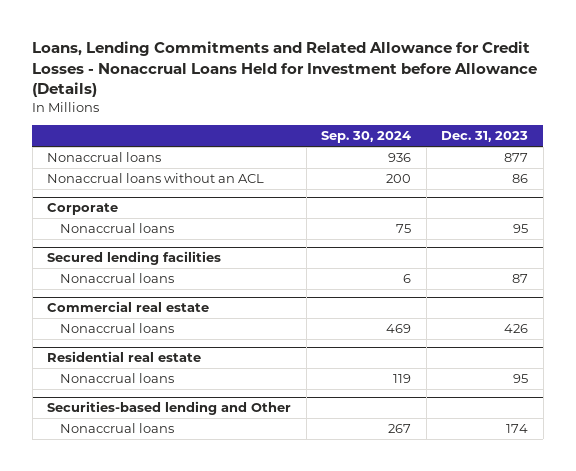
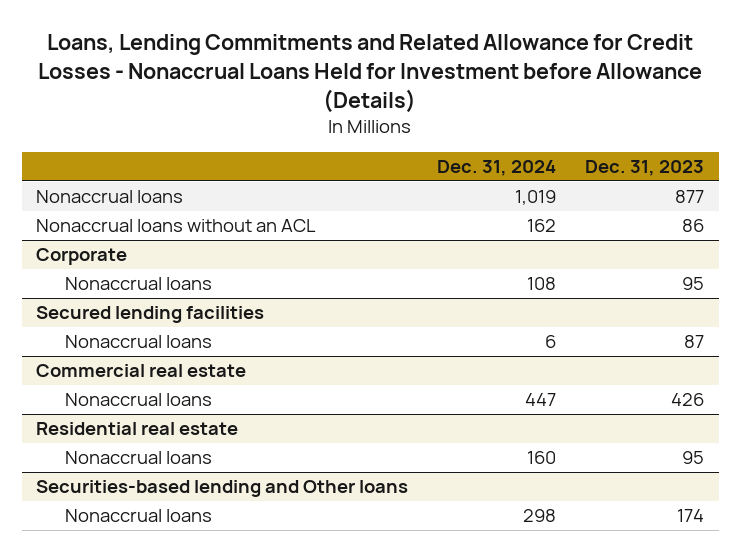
[321,131,412,144] Sep. 30, 2024 -> none
none -> [437,159,557,176] Dec. 31, 2024
[47,401,292,416] Securities-based lending and Other -> [36,480,409,498] Securities-based lending and Other loans

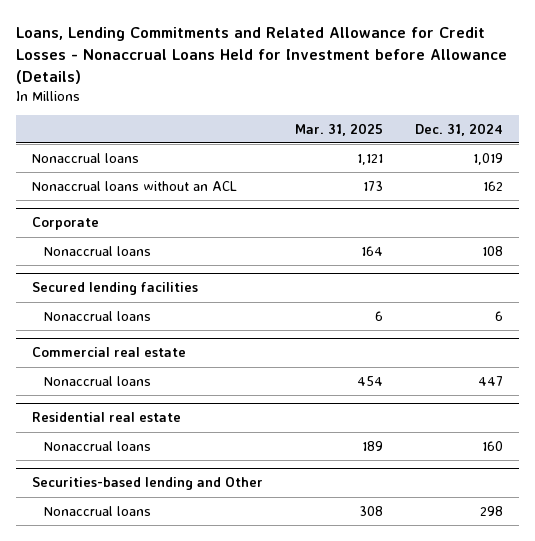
[585,159,705,176] Dec. 31, 2023 -> none
none -> [295,122,384,136] Mar. 31, 2025
[36,480,409,498] Securities-based lending and Other loans -> [32,477,264,491] Securities-based lending and Other

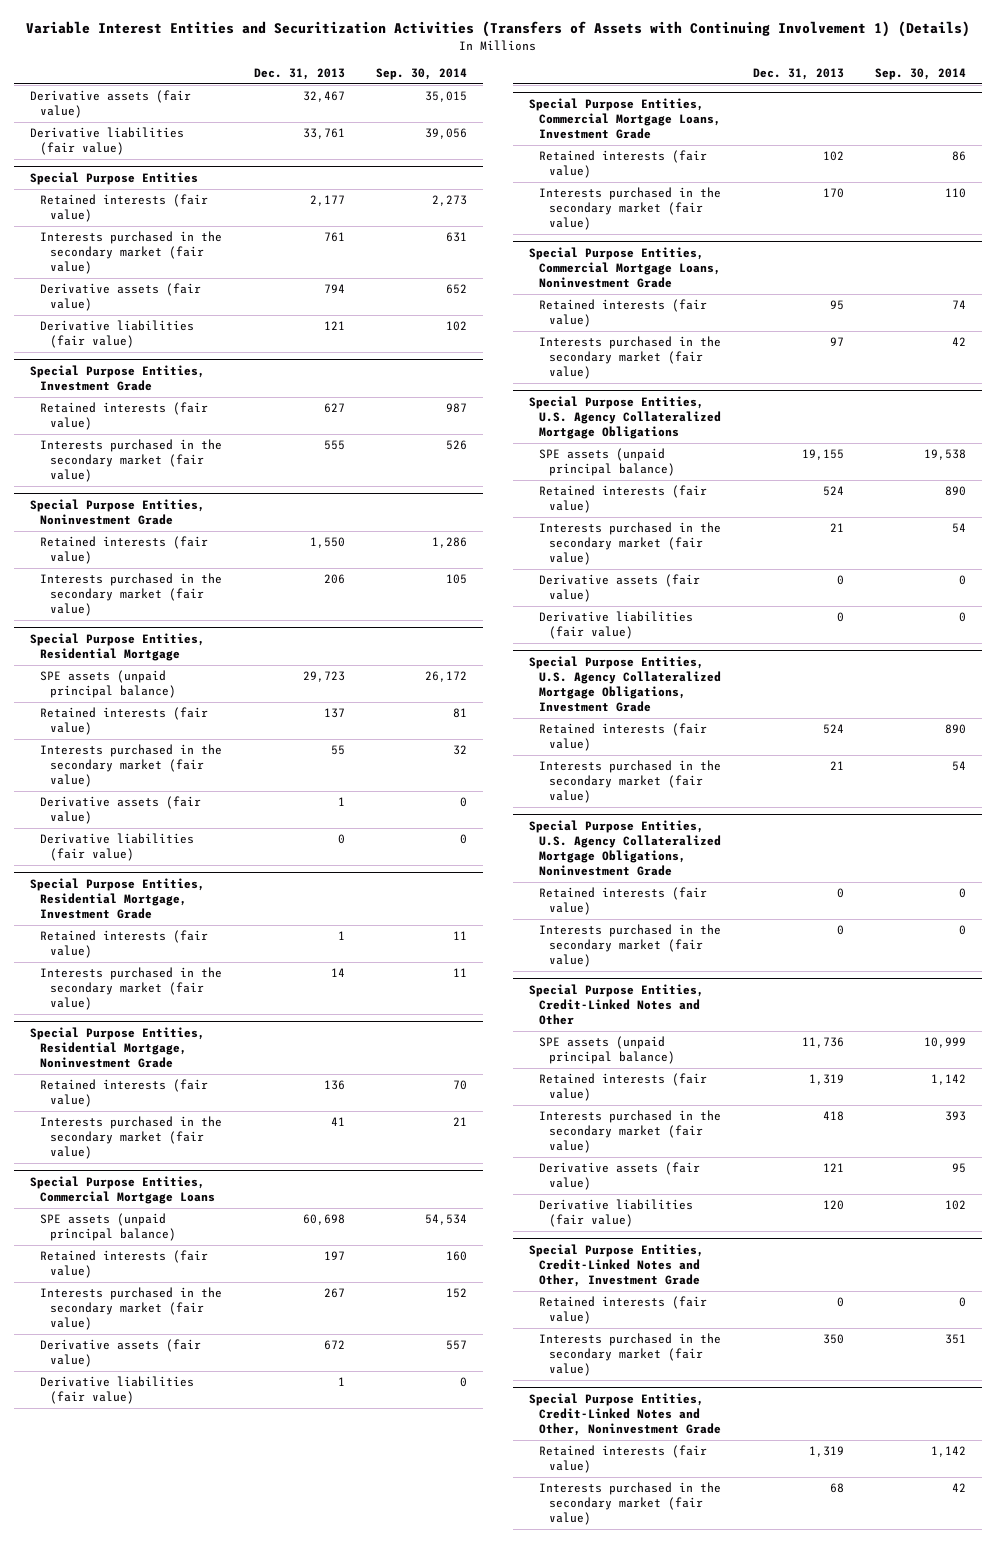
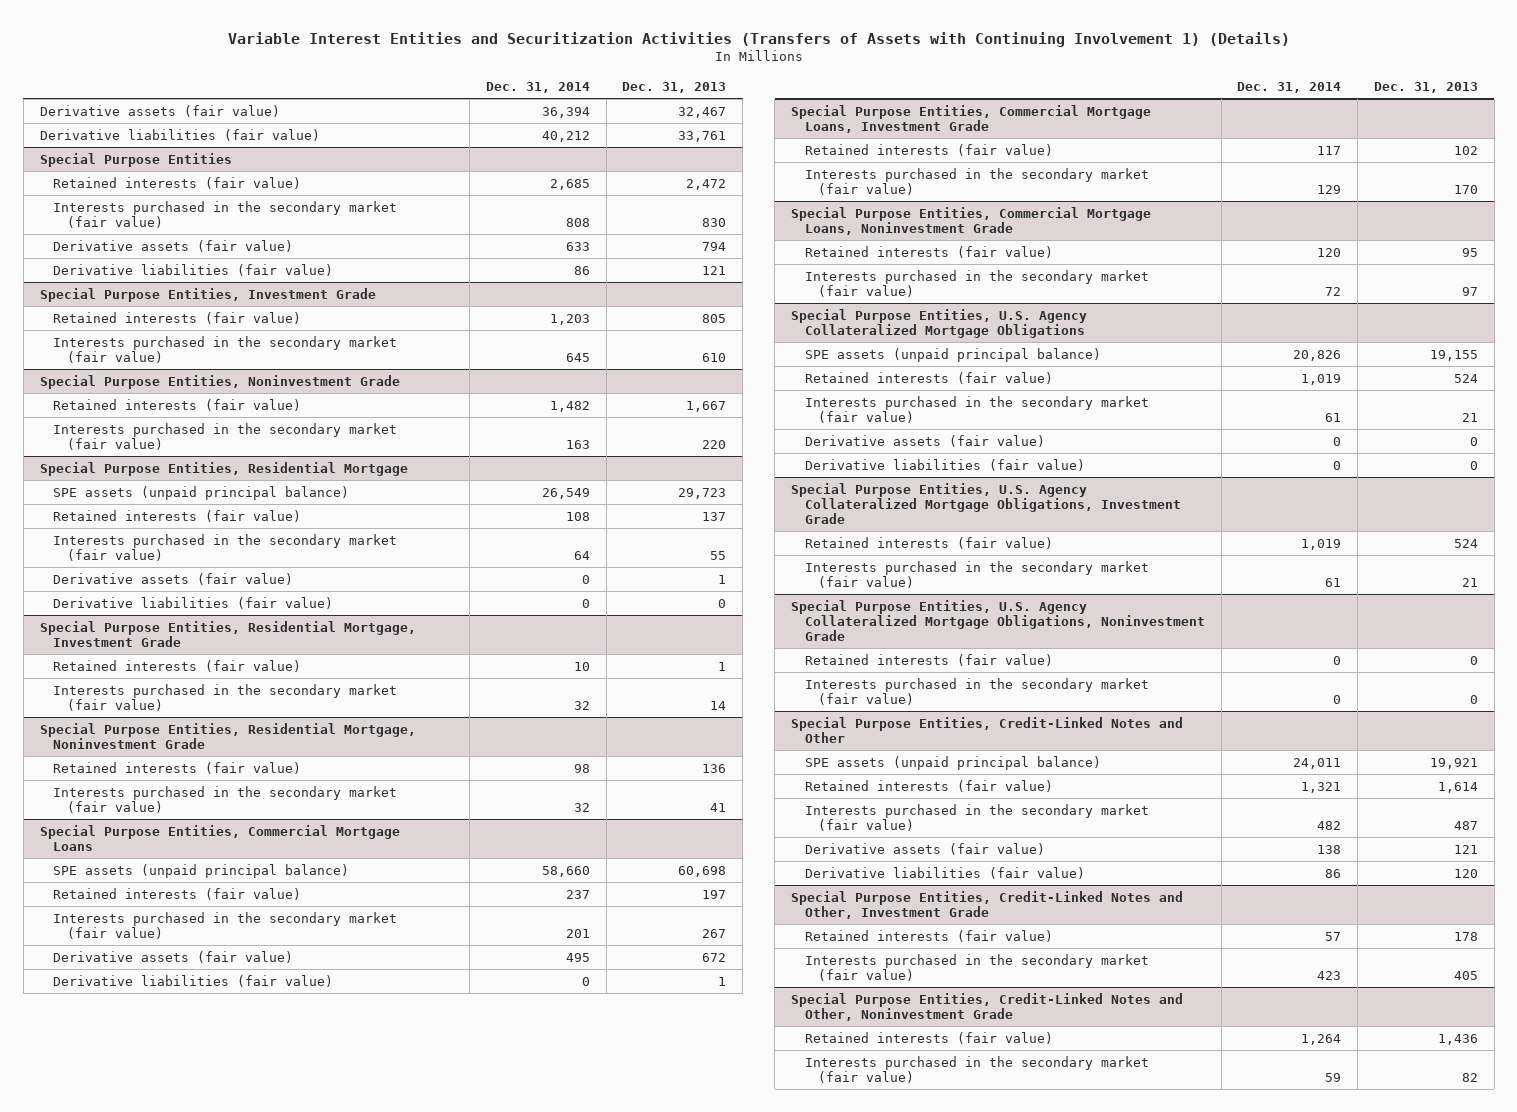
[376,67,468,80] Sep. 30, 2014 -> none
none -> [485,81,590,93] Dec. 31, 2014
[309,195,345,207] 2,177 -> [686,178,727,190] 2,472
[323,232,345,243] 761 -> [702,217,727,227] 830
[323,403,345,414] 627 -> [702,313,727,323] 805
[323,440,345,451] 555 -> [702,352,727,362] 610
[309,537,345,549] 1,550 -> [686,400,727,412] 1,667
[323,574,345,585] 206 -> [702,439,727,449] 220
[801,1037,844,1049] 11,736 -> [1429,757,1478,769] 19,921
[808,1074,844,1086] 1,319 -> [1437,781,1478,793] 1,614
[822,1111,844,1122] 418 -> [1453,820,1478,830] 487
[836,1297,844,1308] 0 -> [1453,931,1478,941] 178
[822,1334,844,1345] 350 -> [1453,970,1478,980] 405
[808,1446,844,1458] 1,319 -> [1437,1033,1478,1045] 1,436
[829,1483,844,1494] 68 -> [1461,1072,1478,1082] 82

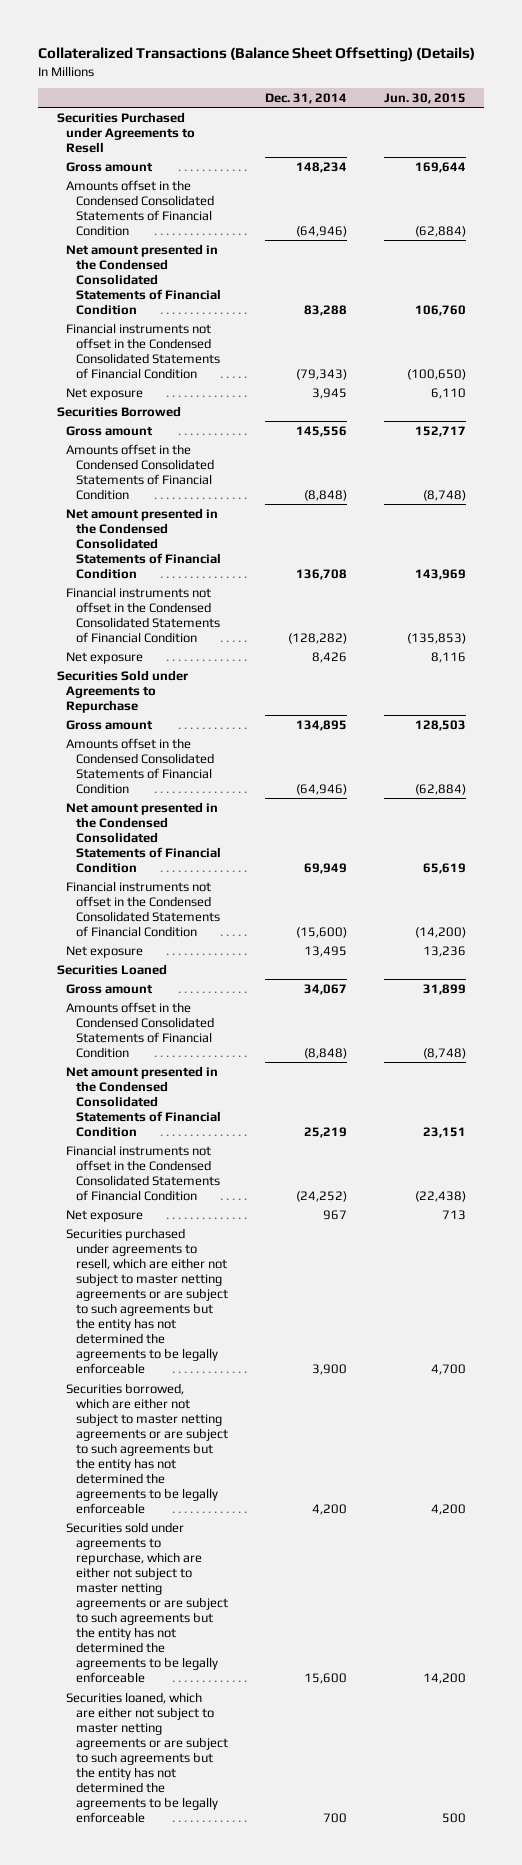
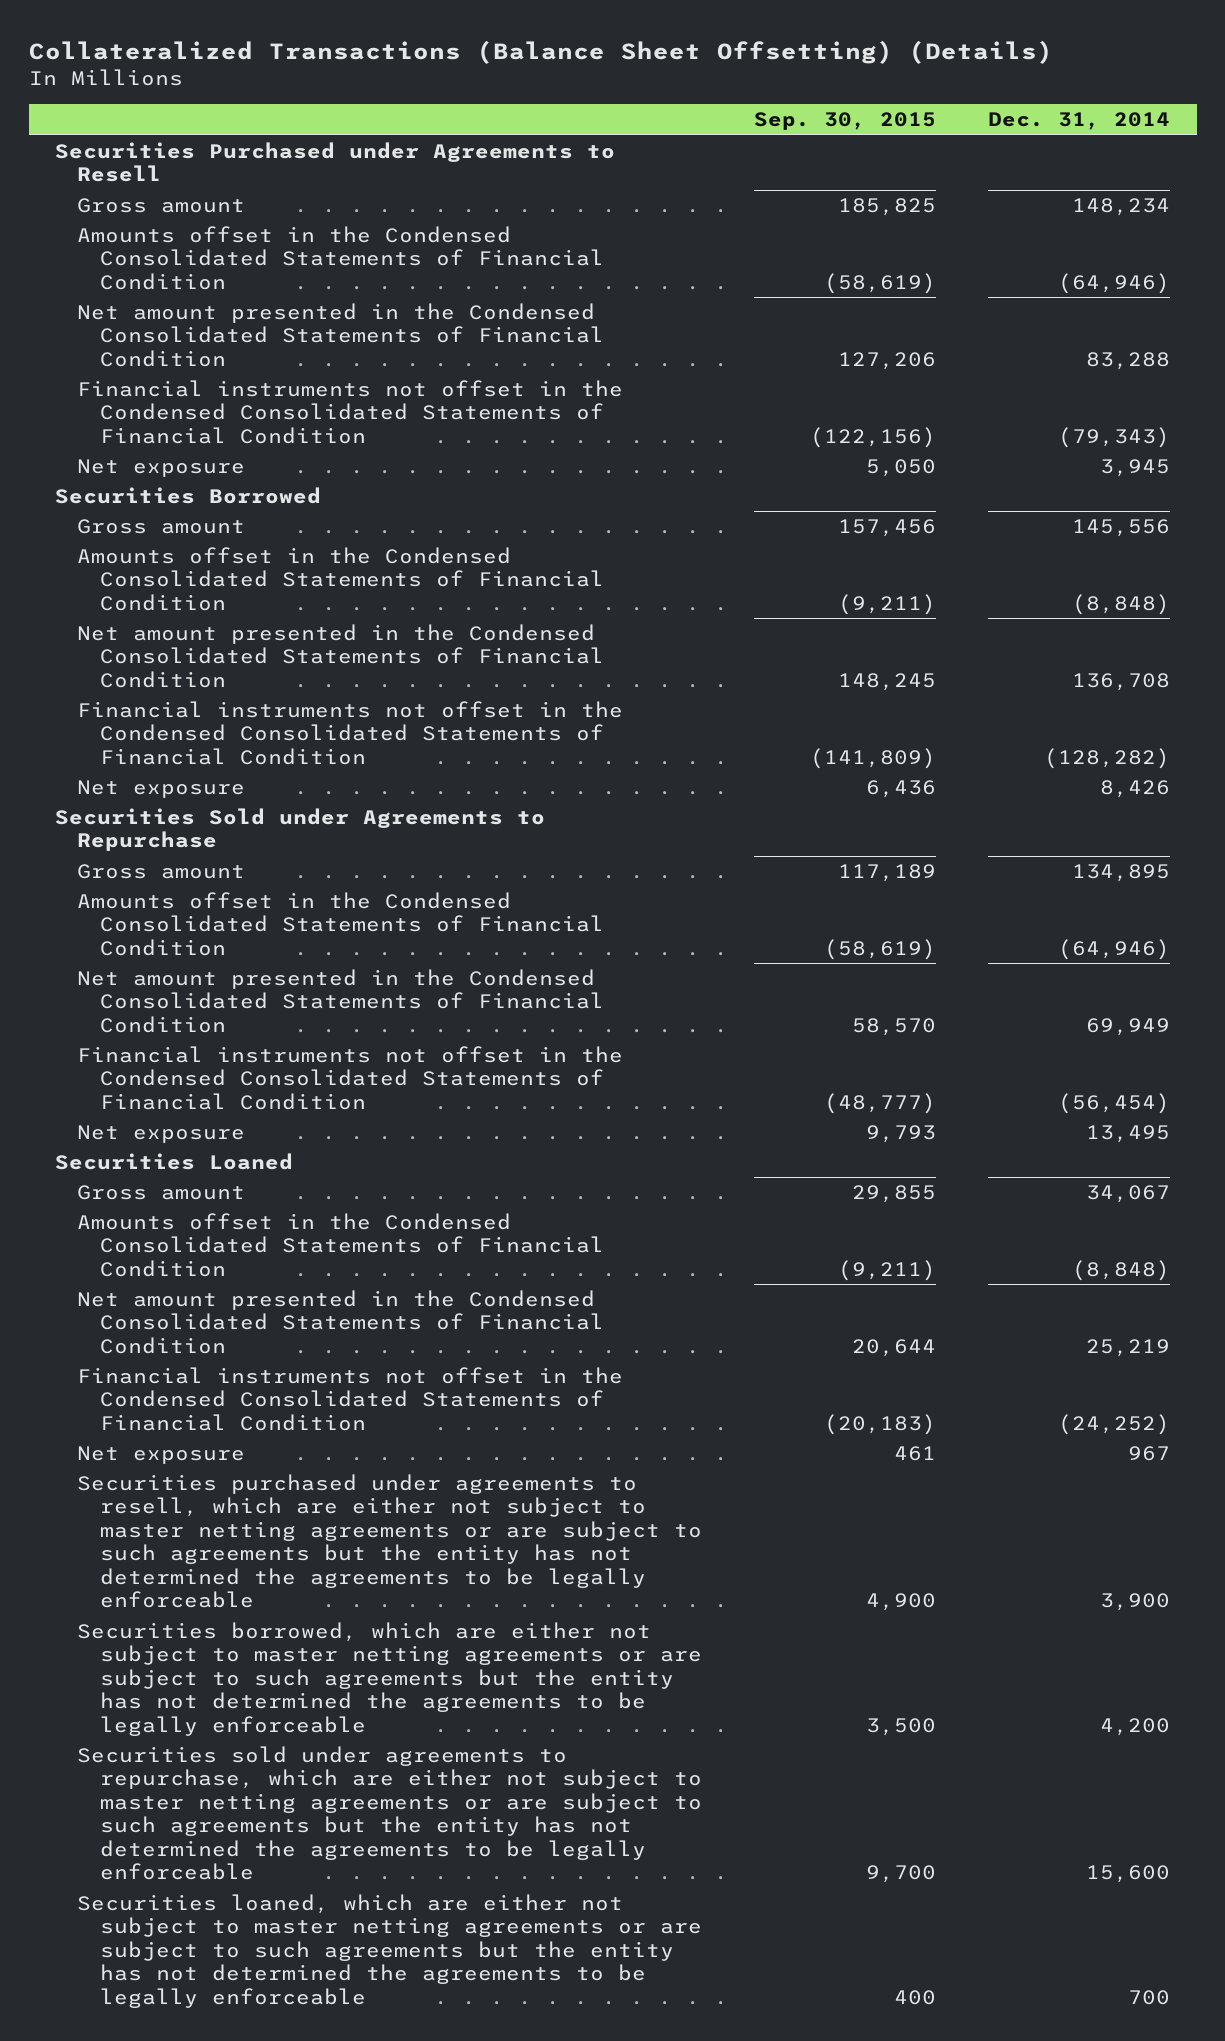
[383,92,466,104] Jun. 30, 2015 -> none
none -> [753,112,936,131] Sep. 30, 2015
[296,926,348,938] (15,600) -> [1058,1092,1171,1114] (56,454)

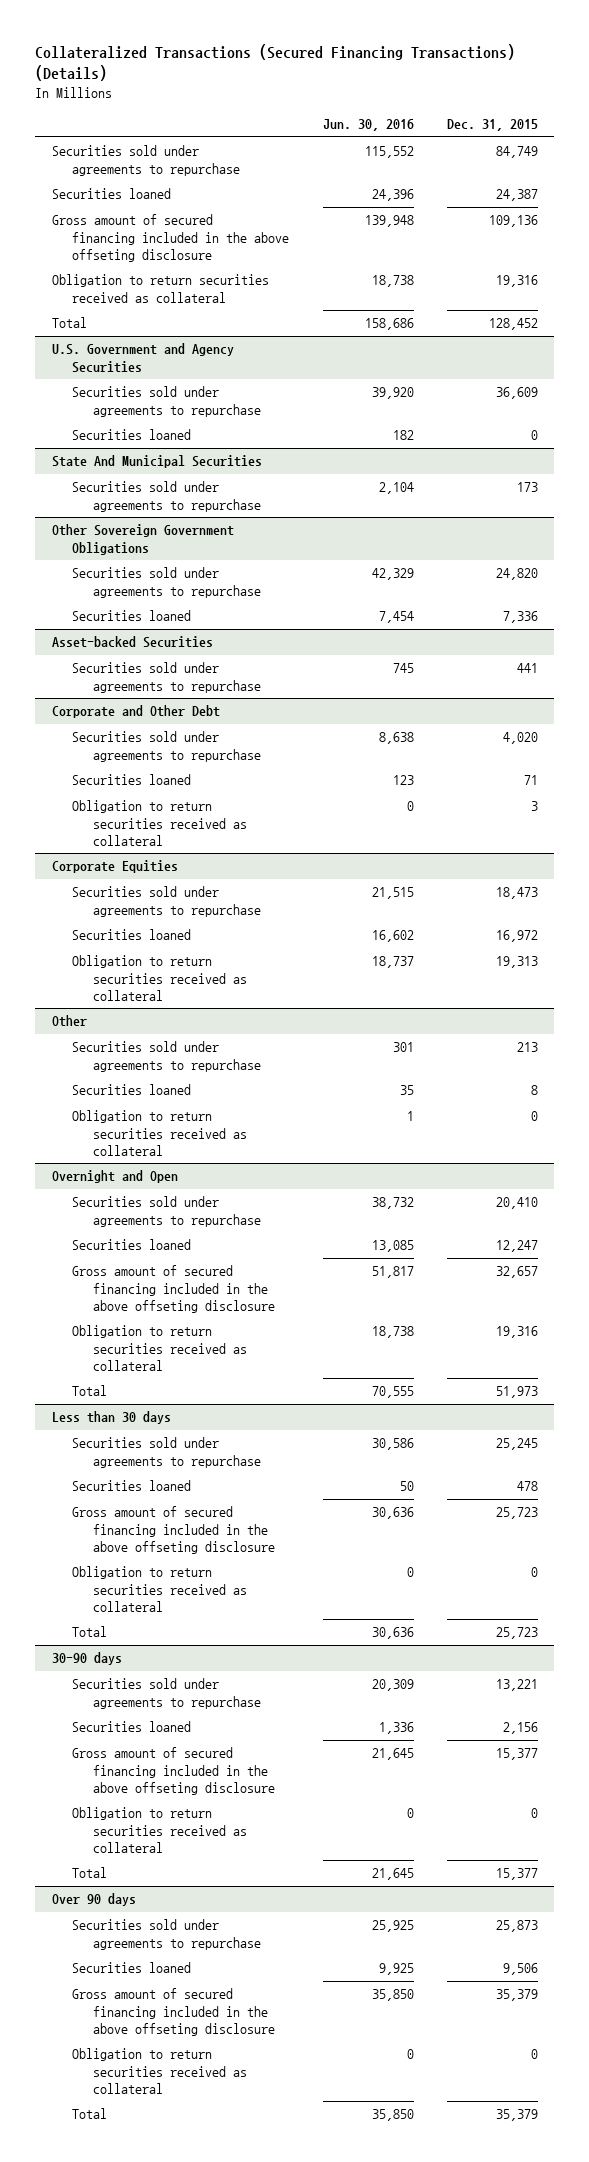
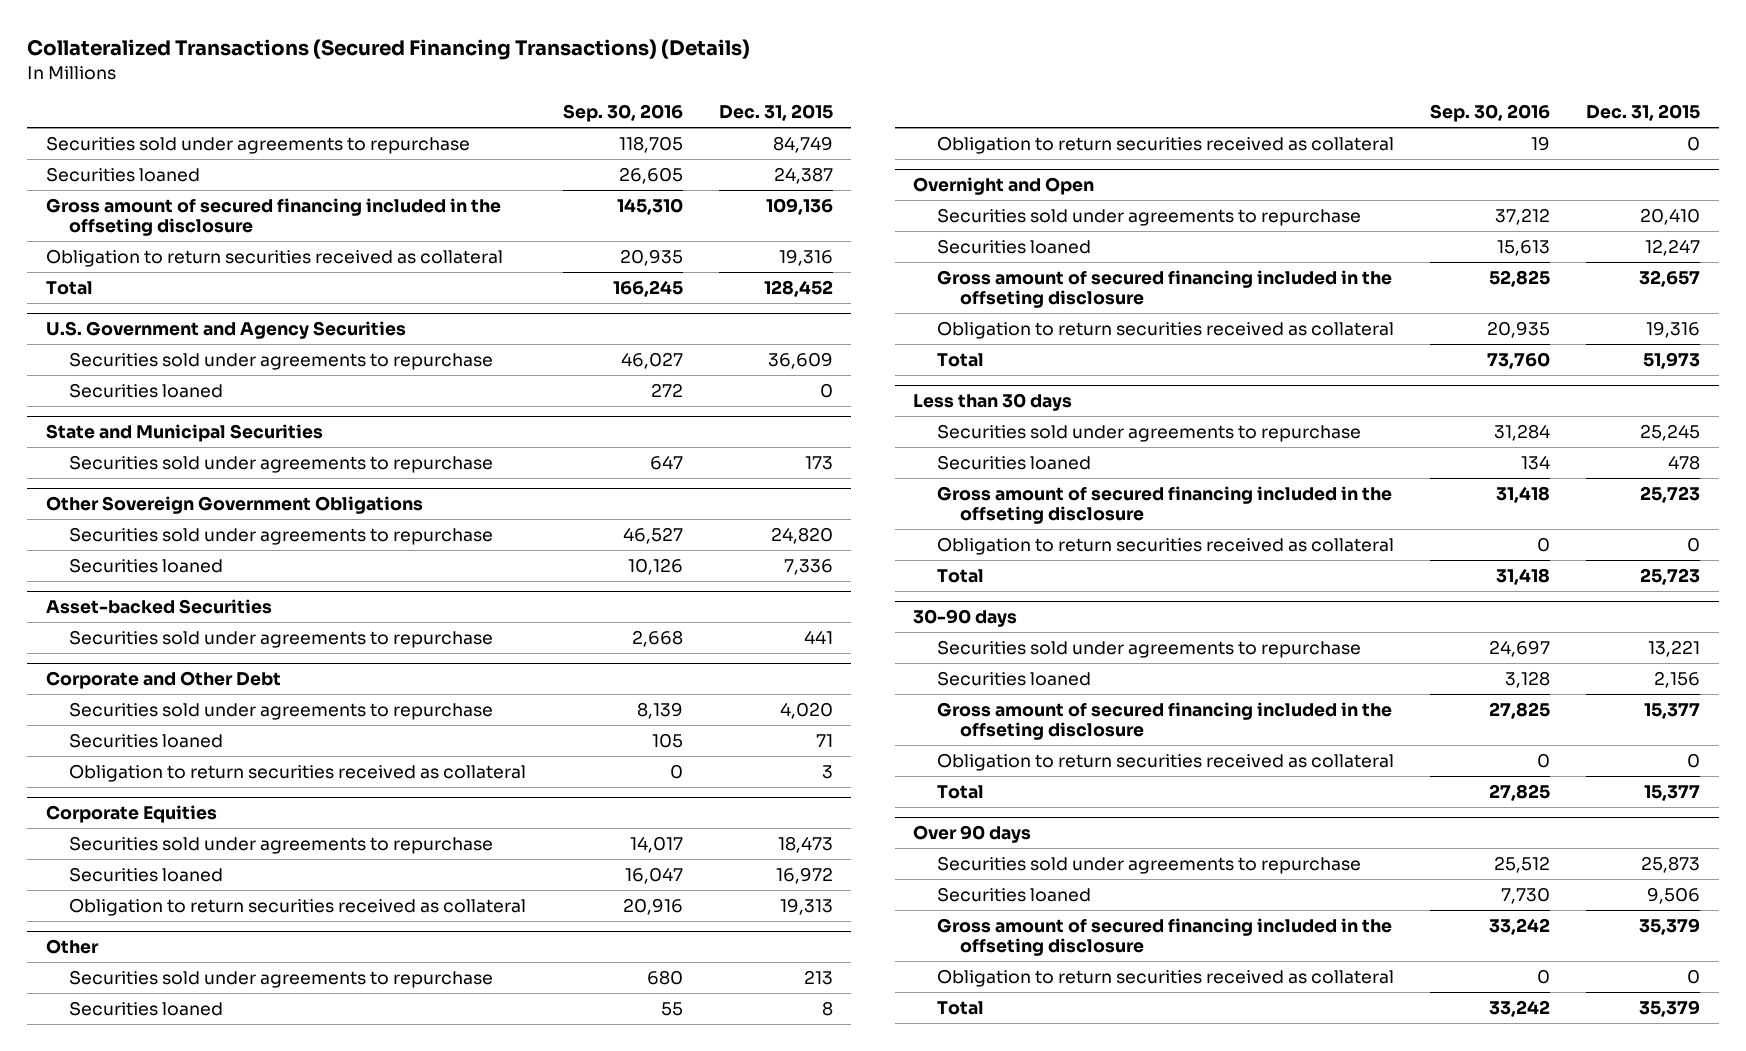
[322,119,414,132] Jun. 30, 2016 -> none
none -> [562,104,683,123] Sep. 30, 2016
[51,214,290,262] Gross amount of secured financing included in the above offseting disclosure -> [45,197,501,237] Gross amount of secured financing included in the offseting disclosure
[51,455,262,469] State And Municipal Securities -> [45,424,323,443] State and Municipal Securities
[72,1265,276,1313] Gross amount of secured financing included in the above offseting disclosure -> [936,269,1392,309] Gross amount of secured financing included in the offseting disclosure
[72,1506,276,1554] Gross amount of secured financing included in the above offseting disclosure -> [936,485,1392,525] Gross amount of secured financing included in the offseting disclosure
[72,1747,276,1795] Gross amount of secured financing included in the above offseting disclosure -> [936,701,1392,741] Gross amount of secured financing included in the offseting disclosure
[72,1988,276,2036] Gross amount of secured financing included in the above offseting disclosure -> [936,917,1392,957] Gross amount of secured financing included in the offseting disclosure

